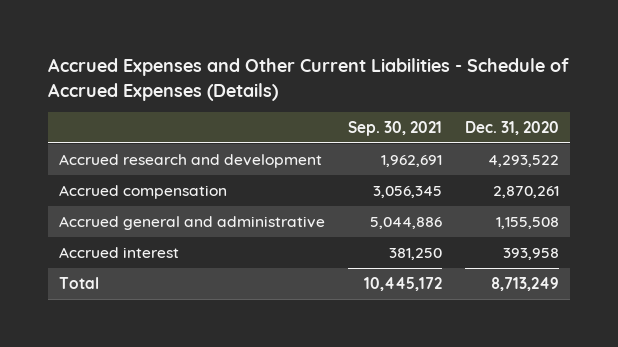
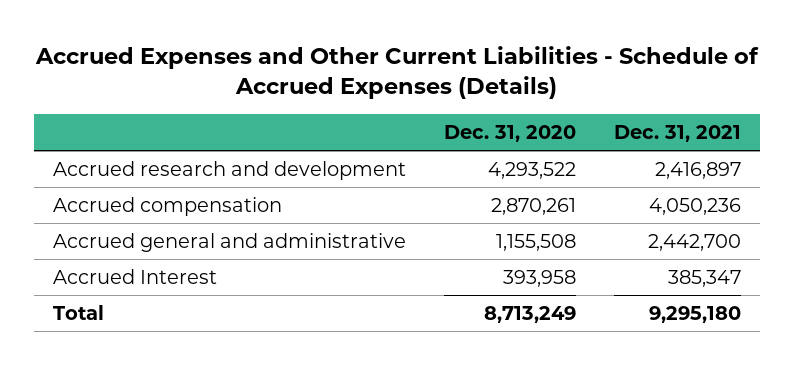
[348,121,443,137] Sep. 30, 2021 -> none
none -> [613,124,741,142] Dec. 31, 2021
[59,246,180,258] Accrued interest -> [52,269,217,285] Accrued Interest

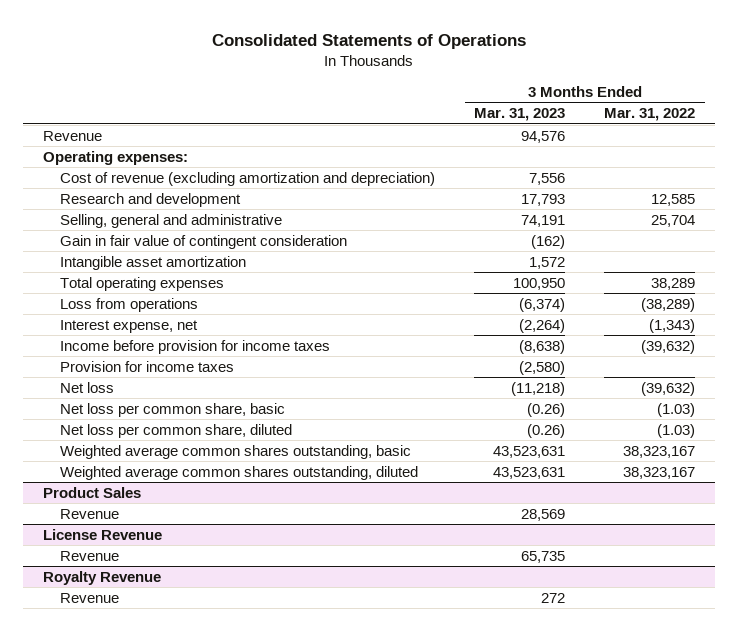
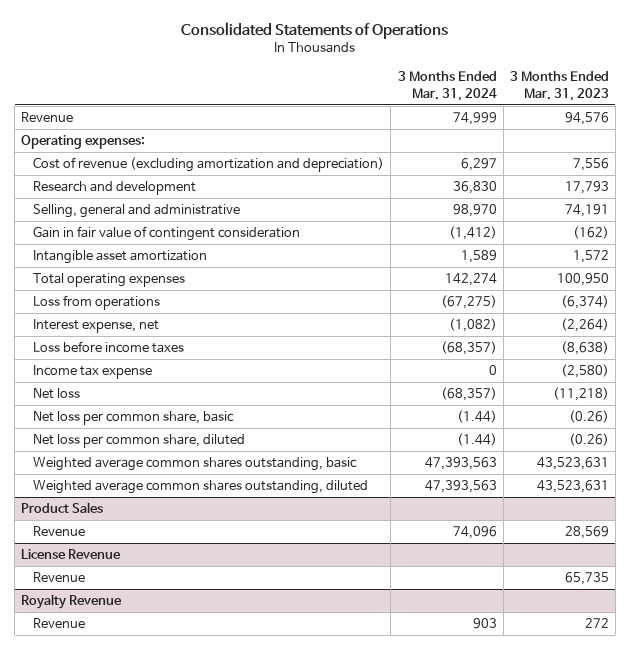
[604,108,696,122] Mar. 31, 2022 -> none
none -> [397,71,497,101] 3 Months Ended Mar. 31, 2024
[60,339,331,354] Income before provision for income taxes -> [33,341,185,354] Loss before income taxes
[60,360,235,372] Provision for income taxes -> [33,365,153,380] Income tax expense

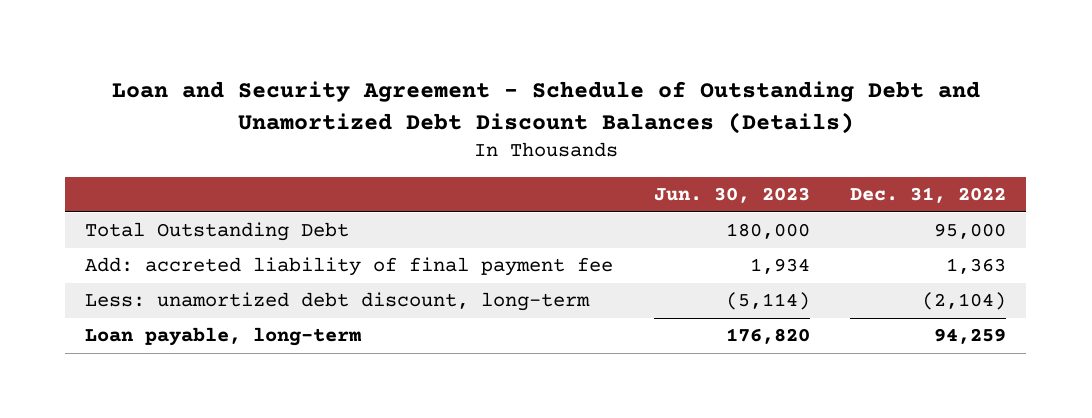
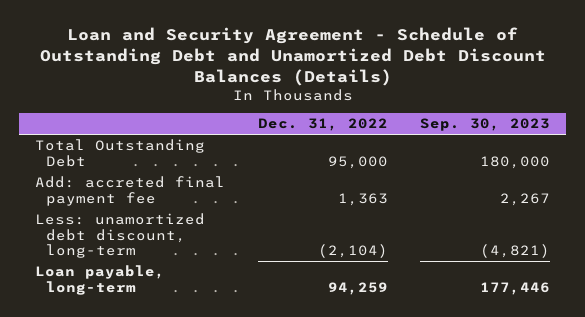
[653,187,810,204] Jun. 30, 2023 -> none
none -> [419,118,550,132] Sep. 30, 2023
[85,257,614,277] Add: accreted liability of final payment fee -> [35,176,226,206] Add: accreted final payment fee

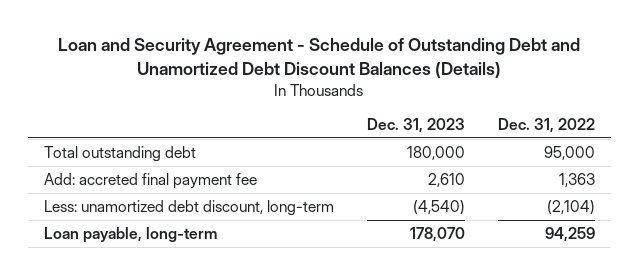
[419,118,550,132] Sep. 30, 2023 -> none
none -> [366,117,465,133] Dec. 31, 2023
[35,139,206,167] Total Outstanding Debt -> [43,146,196,163] Total outstanding debt

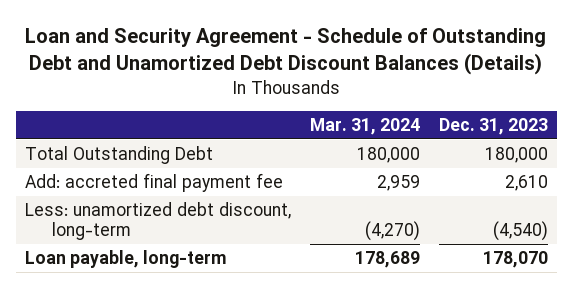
[497,117,595,133] Dec. 31, 2022 -> none
none -> [309,117,420,135] Mar. 31, 2024
[43,146,196,163] Total outstanding debt -> [25,145,214,164] Total Outstanding Debt

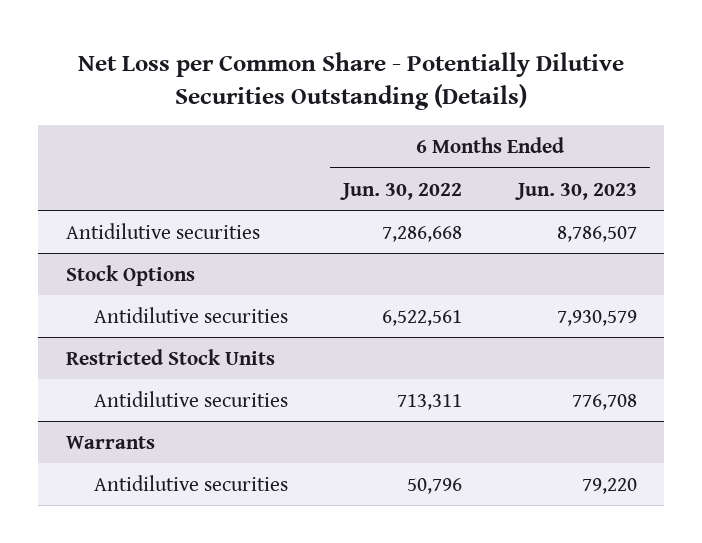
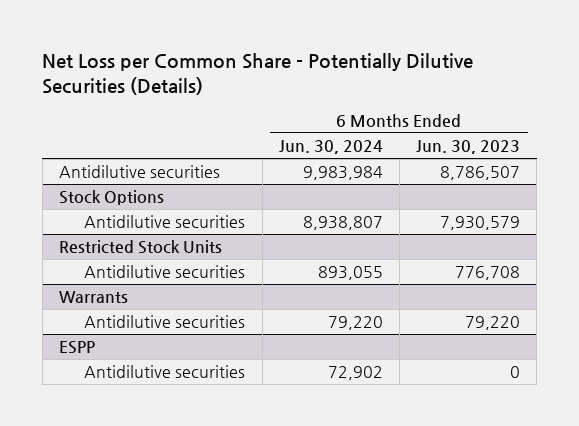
[78,52,625,111] Net Loss per Common Share - Potentially Dilutive Securities Outstanding (Details) -> [42,53,474,95] Net Loss per Common Share - Potentially Dilutive Securities (Details)
[340,182,463,200] Jun. 30, 2022 -> none
none -> [278,140,383,155] Jun. 30, 2024
none -> [59,341,96,355] ESPP
none -> [84,365,246,379] Antidilutive securities

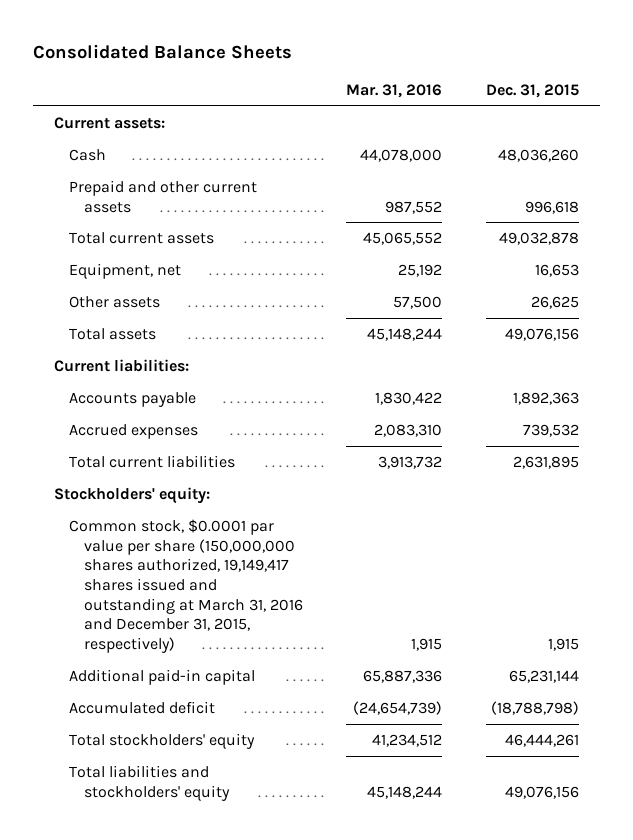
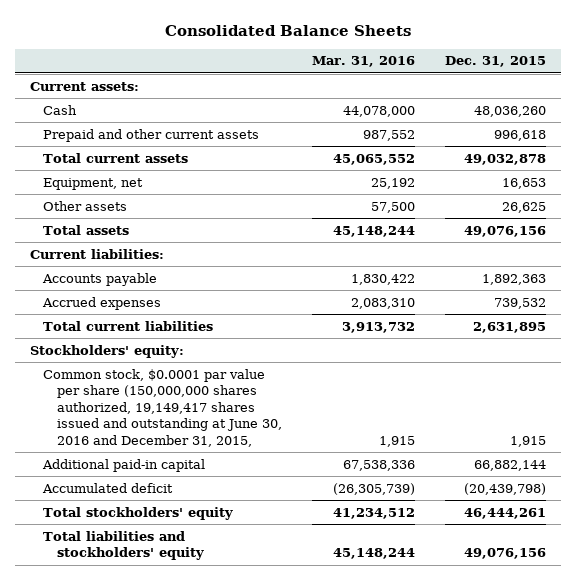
[68,518,303,653] Common stock, $0.0001 par value per share (150,000,000 shares authorized, 19,149,417 shares issued and outstanding at March 31, 2016 and December 31, 2015, respectively) -> [43,368,282,448] Common stock, $0.0001 par value per share (150,000,000 shares authorized, 19,149,417 shares issued and outstanding at June 30, 2016 and December 31, 2015,
[363,669,443,683] 65,887,336 -> [342,459,415,471] 67,538,336
[508,669,579,683] 65,231,144 -> [473,459,546,471] 66,882,144
[353,700,443,715] (24,654,739) -> [332,482,415,495] (26,305,739)
[490,700,579,715] (18,788,798) -> [463,482,546,495] (20,439,798)

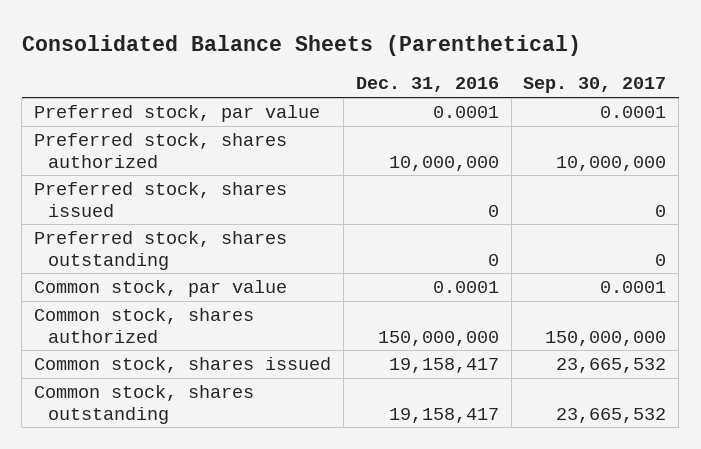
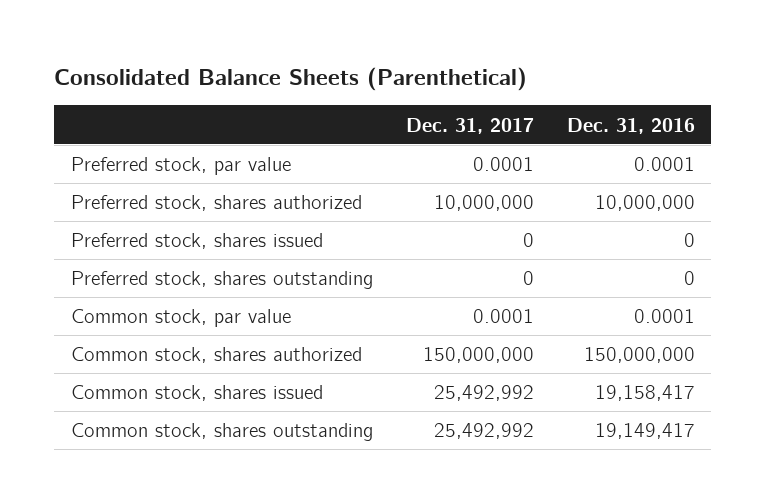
[523,77,667,94] Sep. 30, 2017 -> none
none -> [405,117,534,134] Dec. 31, 2017
[388,407,499,423] 19,158,417 -> [594,423,695,440] 19,149,417

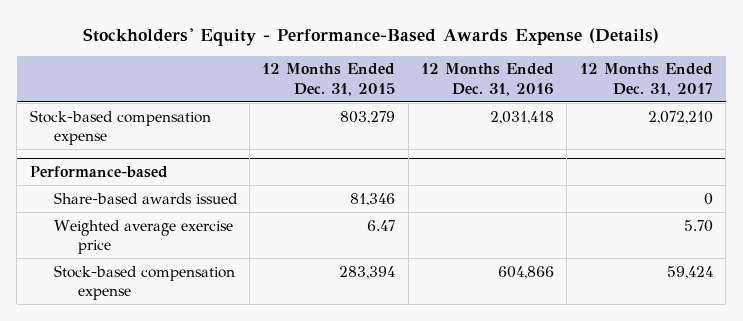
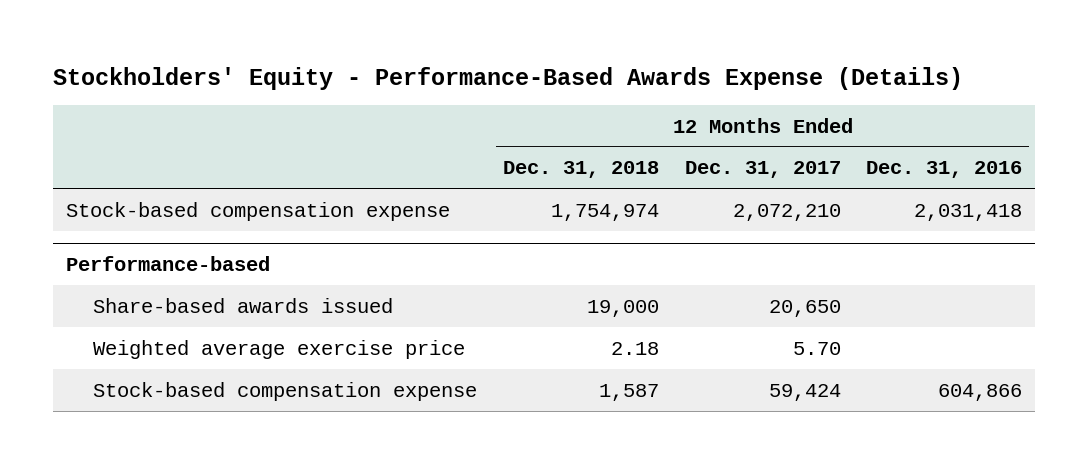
[262,63,396,96] 12 Months Ended Dec. 31, 2015 -> none
none -> [502,161,659,179] Dec. 31, 2018
[703,192,713,205] 0 -> [768,299,841,317] 20,650

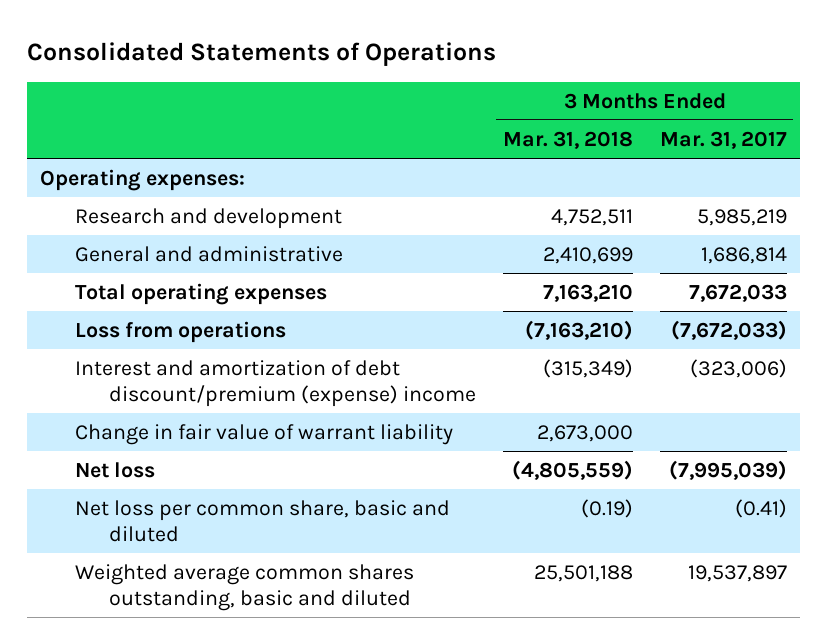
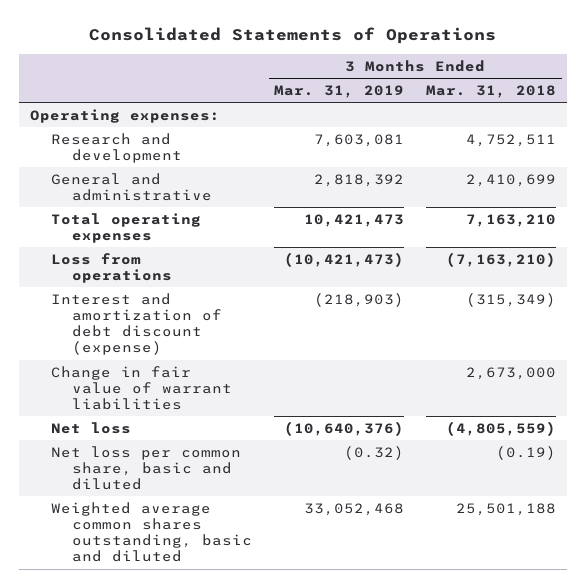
[659,130,787,149] Mar. 31, 2017 -> none
none -> [274,85,405,99] Mar. 31, 2019
[74,359,476,407] Interest and amortization of debt discount/premium (expense) income -> [51,292,223,356] Interest and amortization of debt discount (expense)
[74,423,453,445] Change in fair value of warrant liability -> [51,365,233,411] Change in fair value of warrant liabilities

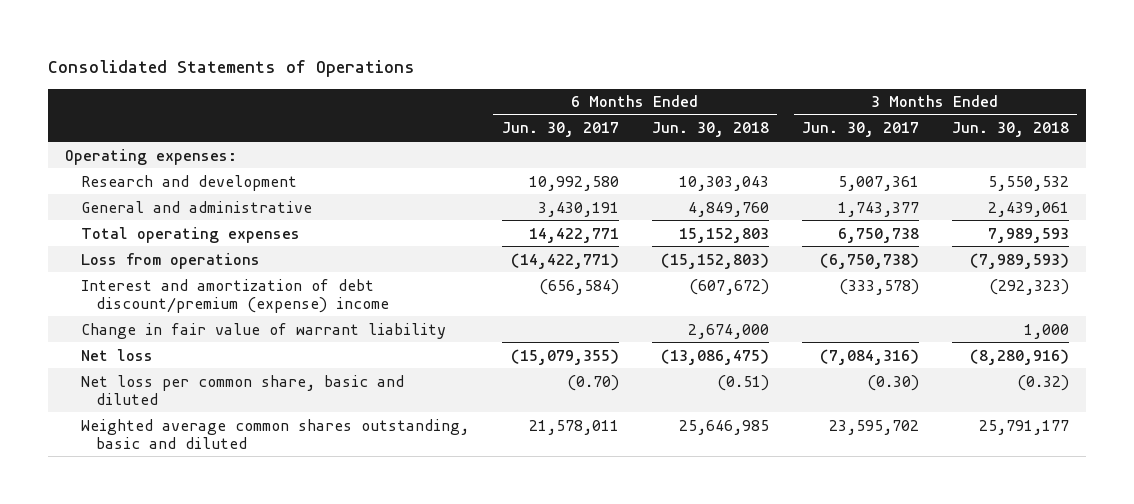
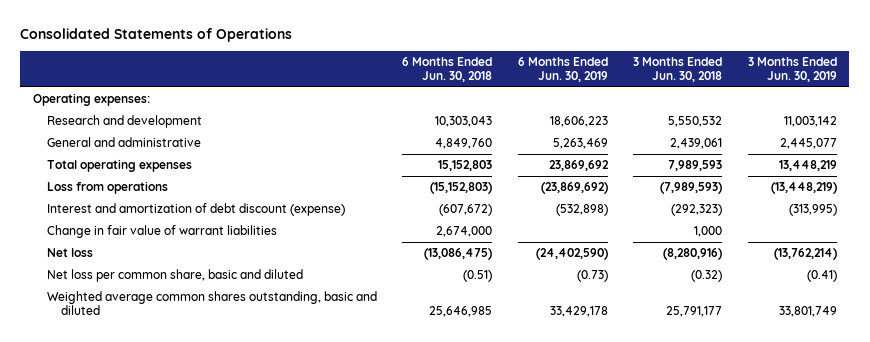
[501,122,619,138] Jun. 30, 2017 -> none
[801,122,919,138] Jun. 30, 2017 -> none
none -> [517,56,608,83] 6 Months Ended Jun. 30, 2019
none -> [747,56,837,83] 3 Months Ended Jun. 30, 2019
[80,278,390,313] Interest and amortization of debt discount/premium (expense) income -> [47,203,346,217] Interest and amortization of debt discount (expense)
[80,322,446,339] Change in fair value of warrant liability -> [47,225,278,239] Change in fair value of warrant liabilities

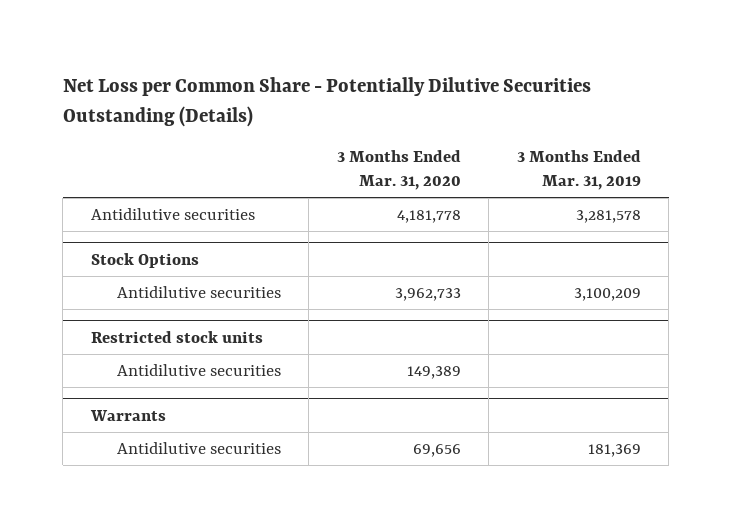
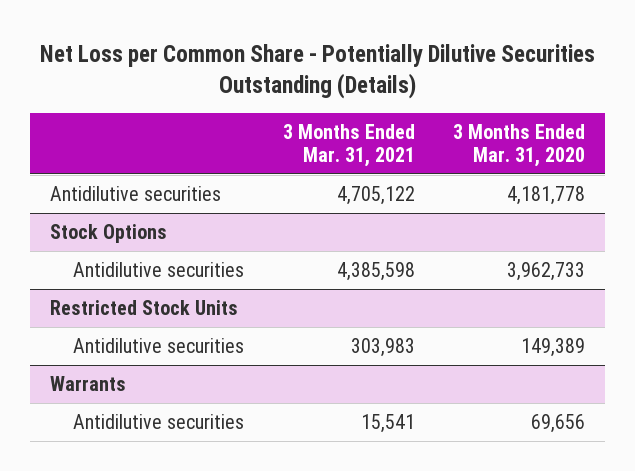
[516,150,641,191] 3 Months Ended Mar. 31, 2019 -> none
none -> [282,123,415,167] 3 Months Ended Mar. 31, 2021
[90,330,263,343] Restricted stock units -> [49,300,238,316] Restricted Stock Units

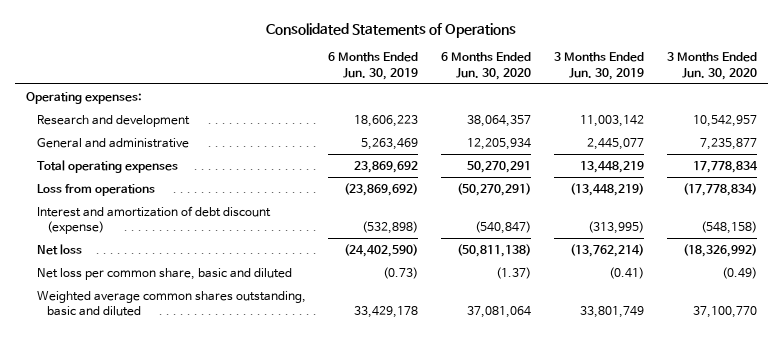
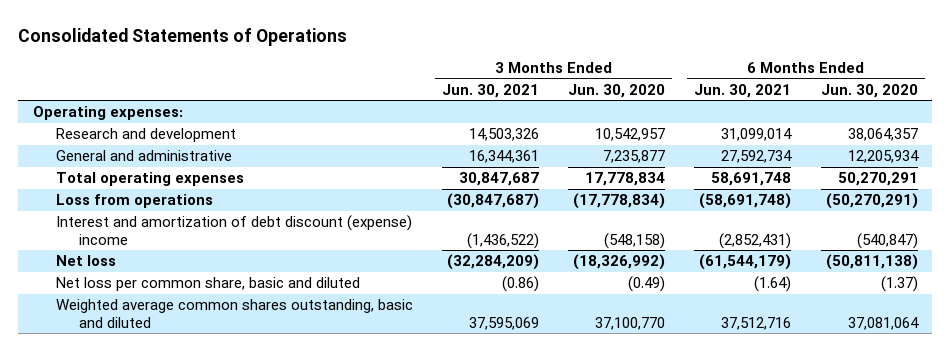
[328,52,419,80] 6 Months Ended Jun. 30, 2019 -> none
[553,52,644,80] 3 Months Ended Jun. 30, 2019 -> none
none -> [441,83,539,98] Jun. 30, 2021
none -> [694,83,792,98] Jun. 30, 2021
[36,205,271,235] Interest and amortization of debt discount (expense) -> [55,215,412,245] Interest and amortization of debt discount (expense) income

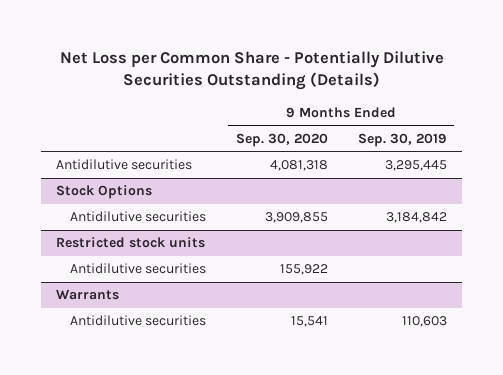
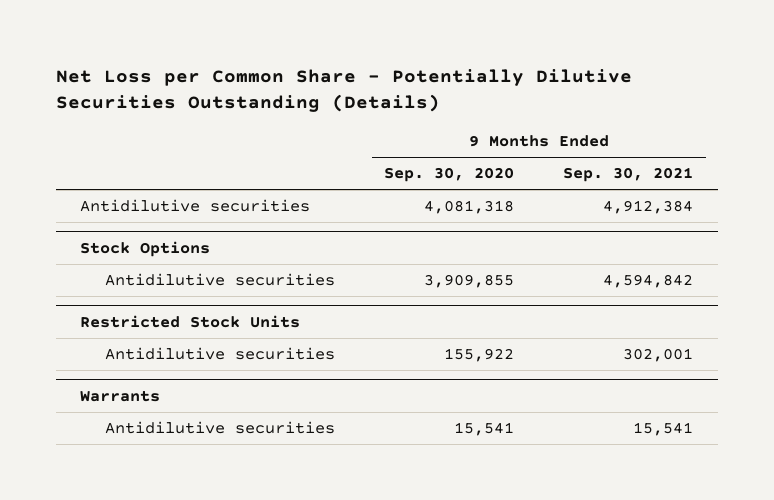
[357,132,447,147] Sep. 30, 2019 -> none
none -> [563,167,694,183] Sep. 30, 2021
[56,237,206,249] Restricted stock units -> [80,314,301,328] Restricted Stock Units

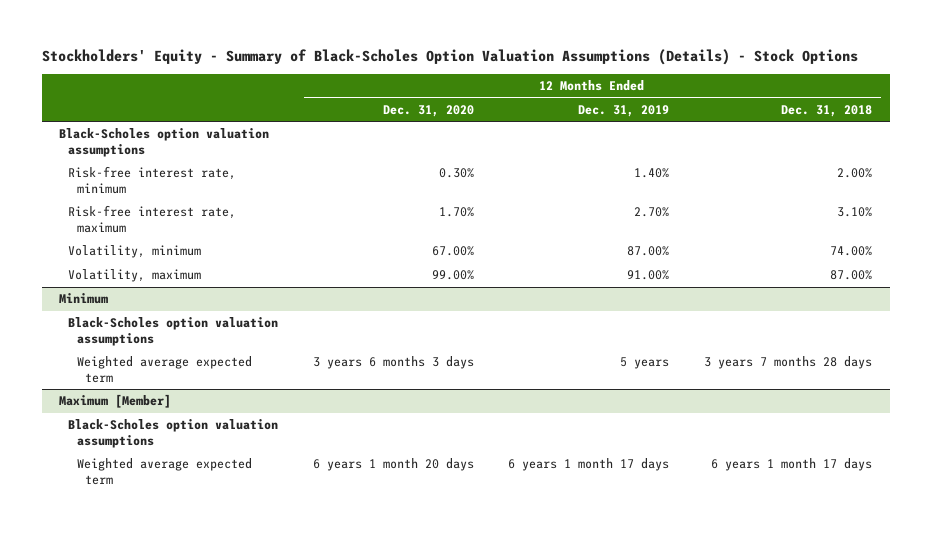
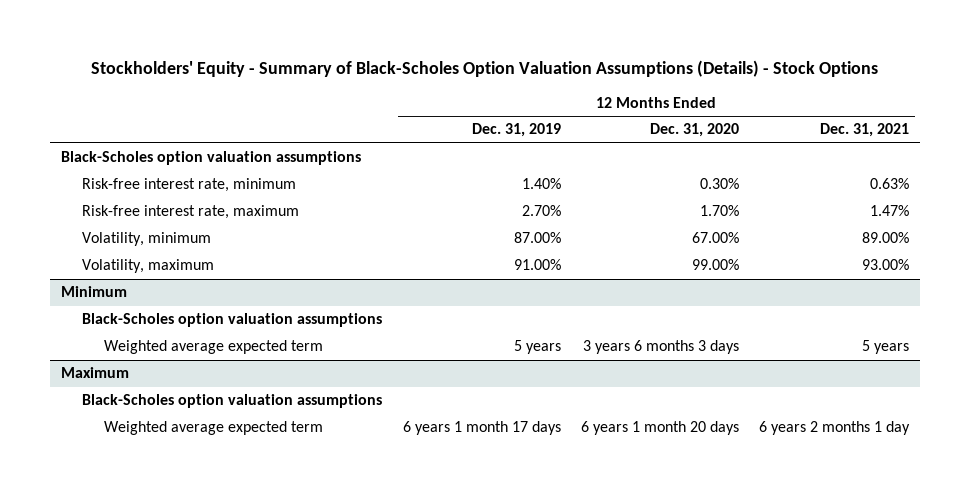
[781,104,873,117] Dec. 31, 2018 -> none
none -> [820,123,910,138] Dec. 31, 2021
[59,394,172,409] Maximum [Member] -> [60,367,129,379] Maximum

